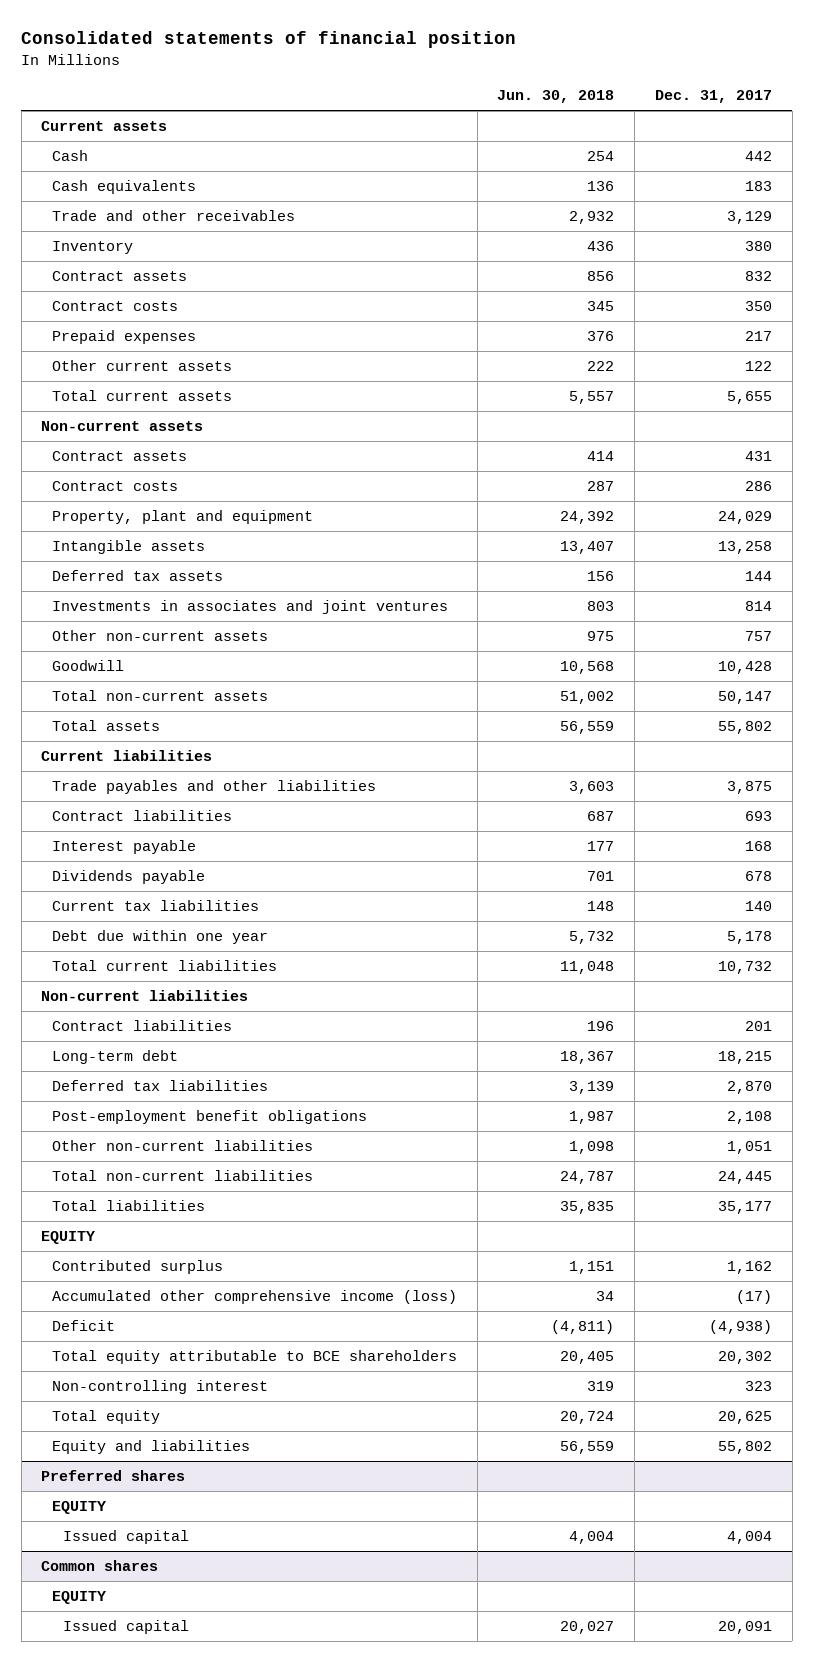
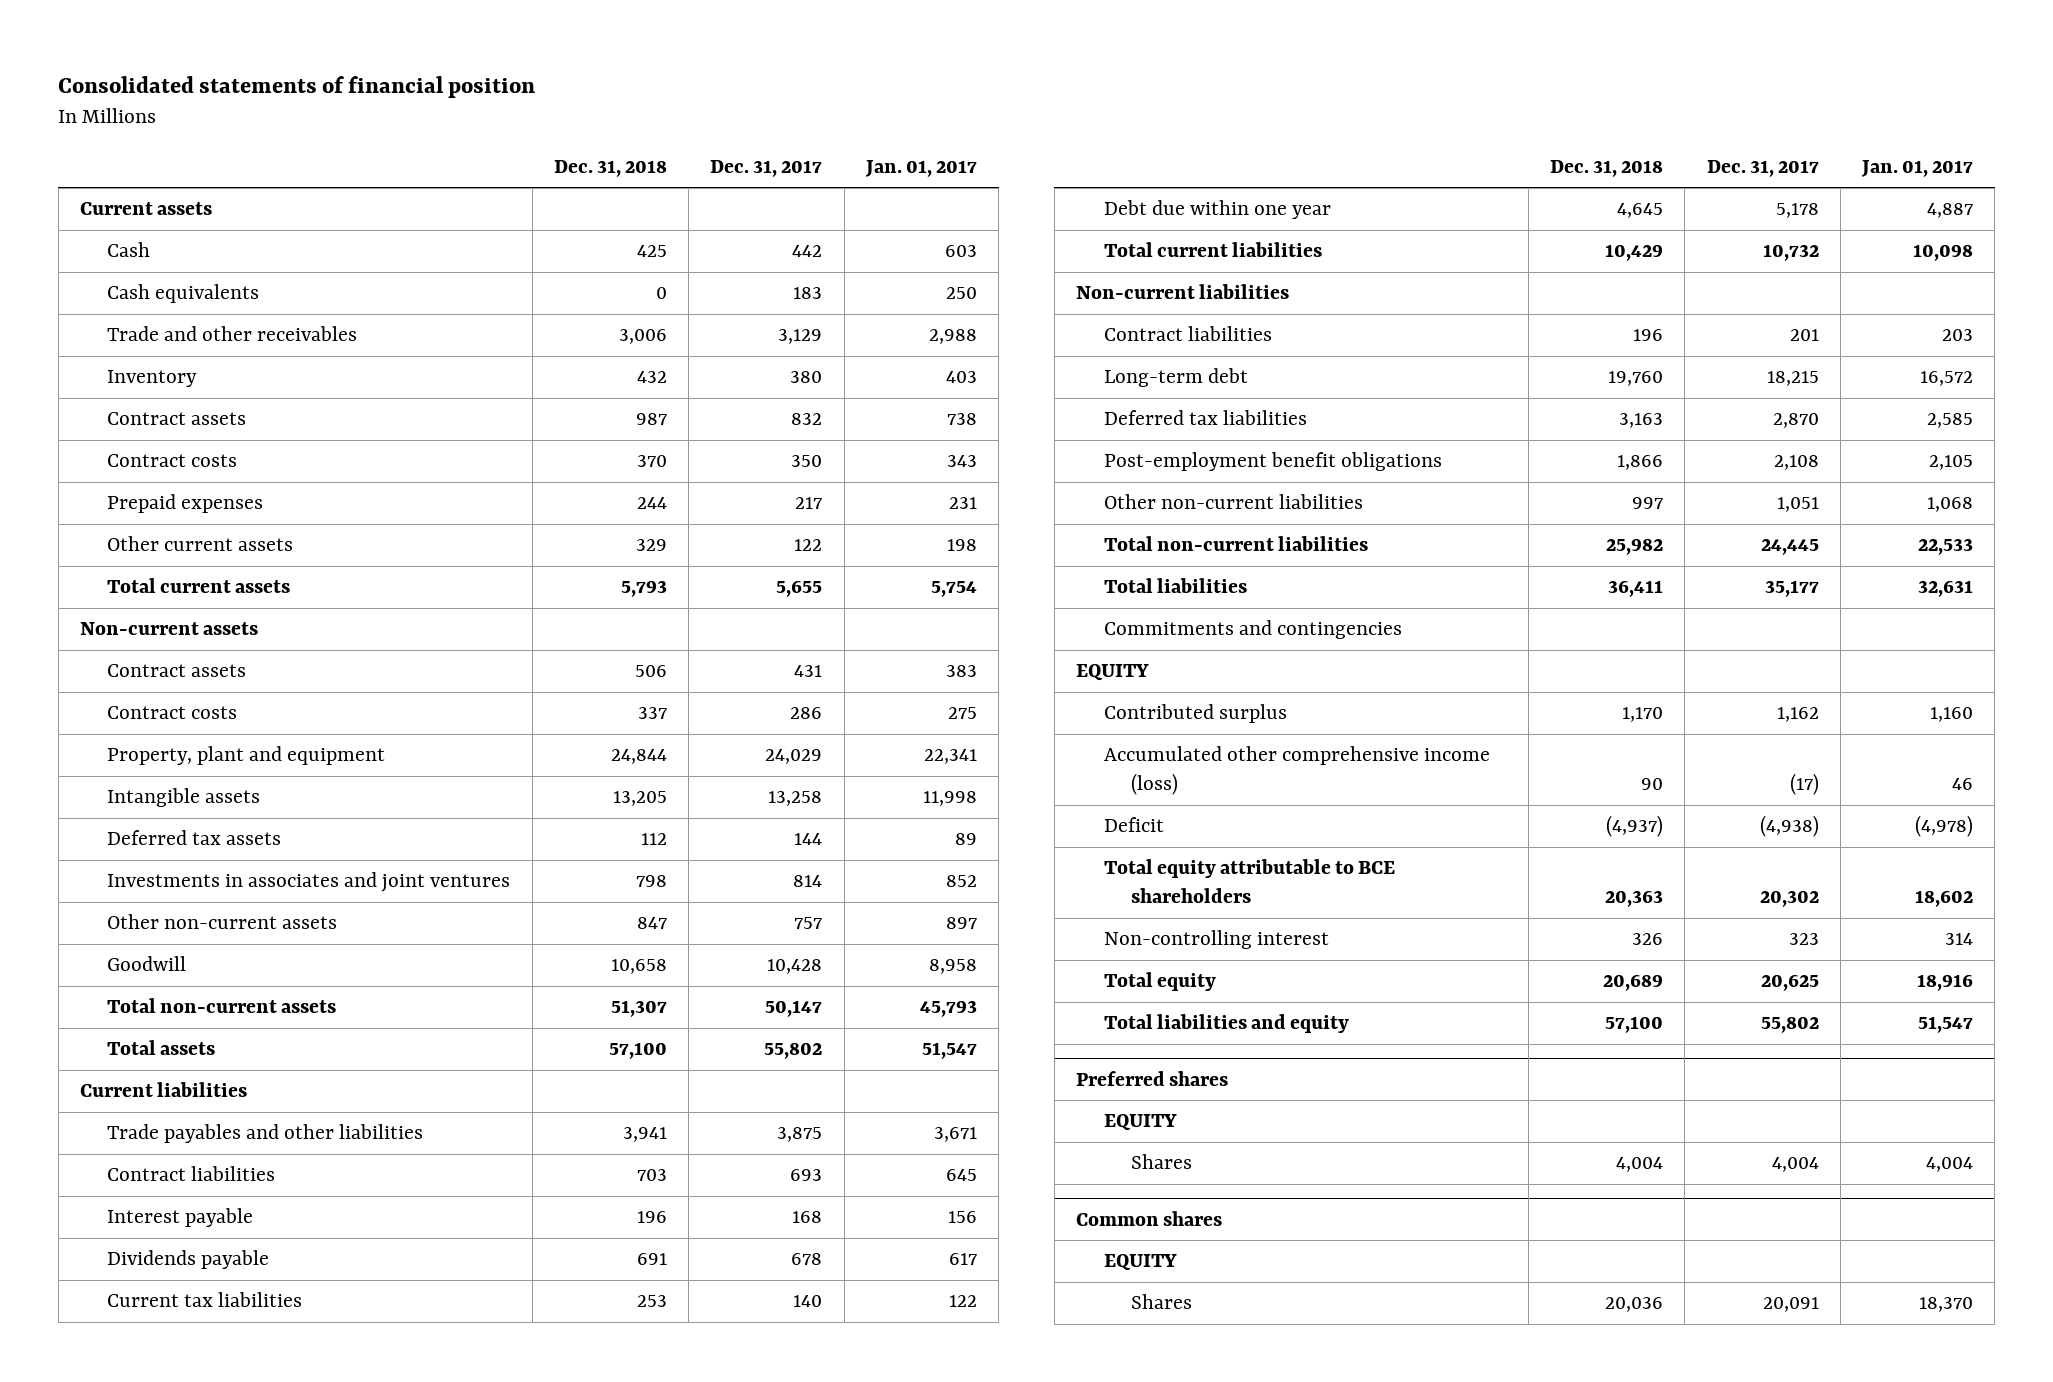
[497,90,615,104] Jun. 30, 2018 -> none
none -> [553,159,667,177] Dec. 31, 2018
none -> [864,159,977,177] Jan. 01, 2017
none -> [1103,620,1402,640] Commitments and contingencies
[52,1440,251,1455] Equity and liabilities -> [1103,1014,1349,1034] Total liabilities and equity
[62,1530,189,1545] Issued capital -> [1130,1154,1192,1170] Shares
[62,1620,189,1635] Issued capital -> [1130,1294,1192,1310] Shares

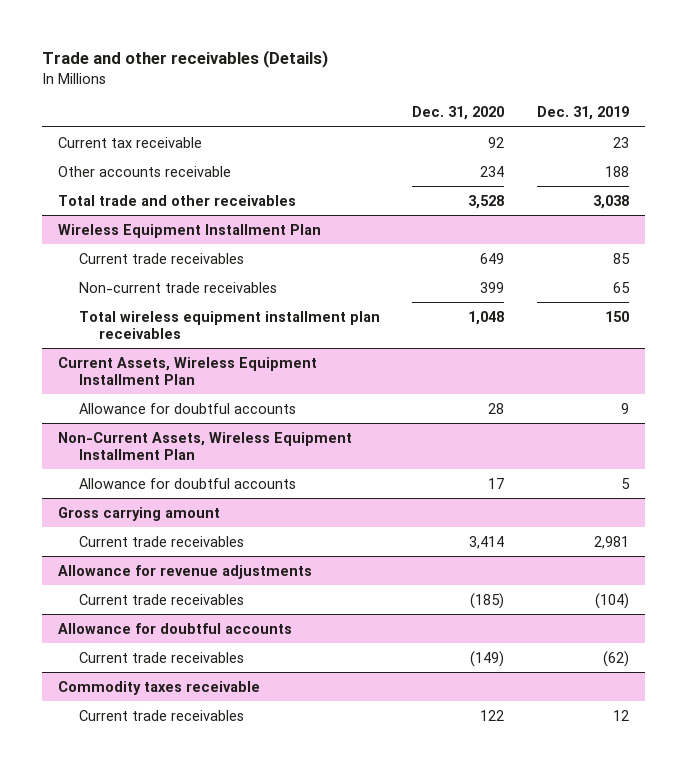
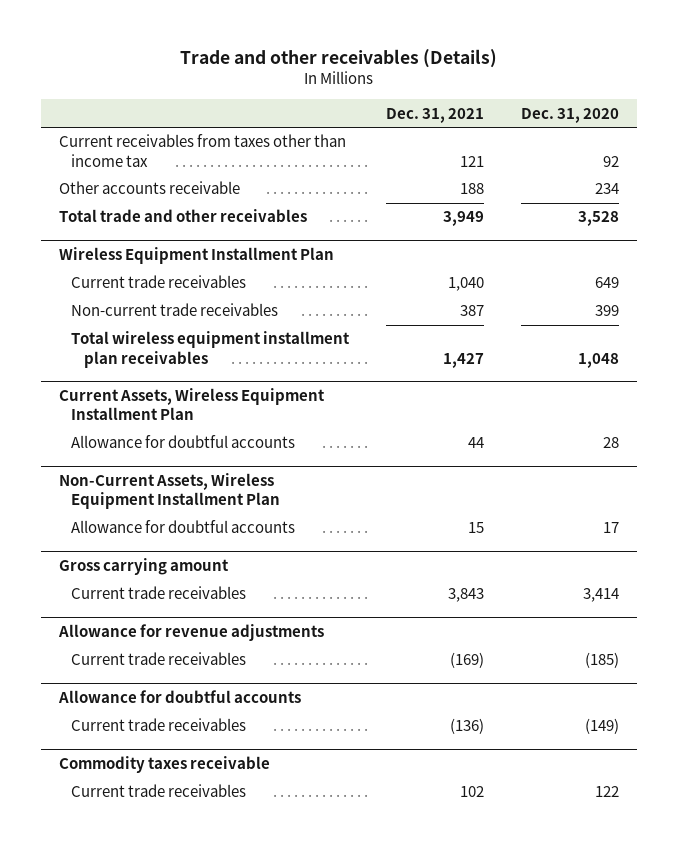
[536,106,629,121] Dec. 31, 2019 -> none
none -> [386,107,485,123] Dec. 31, 2021
[58,136,203,148] Current tax receivable -> [59,134,347,167] Current receivables from taxes other than income tax

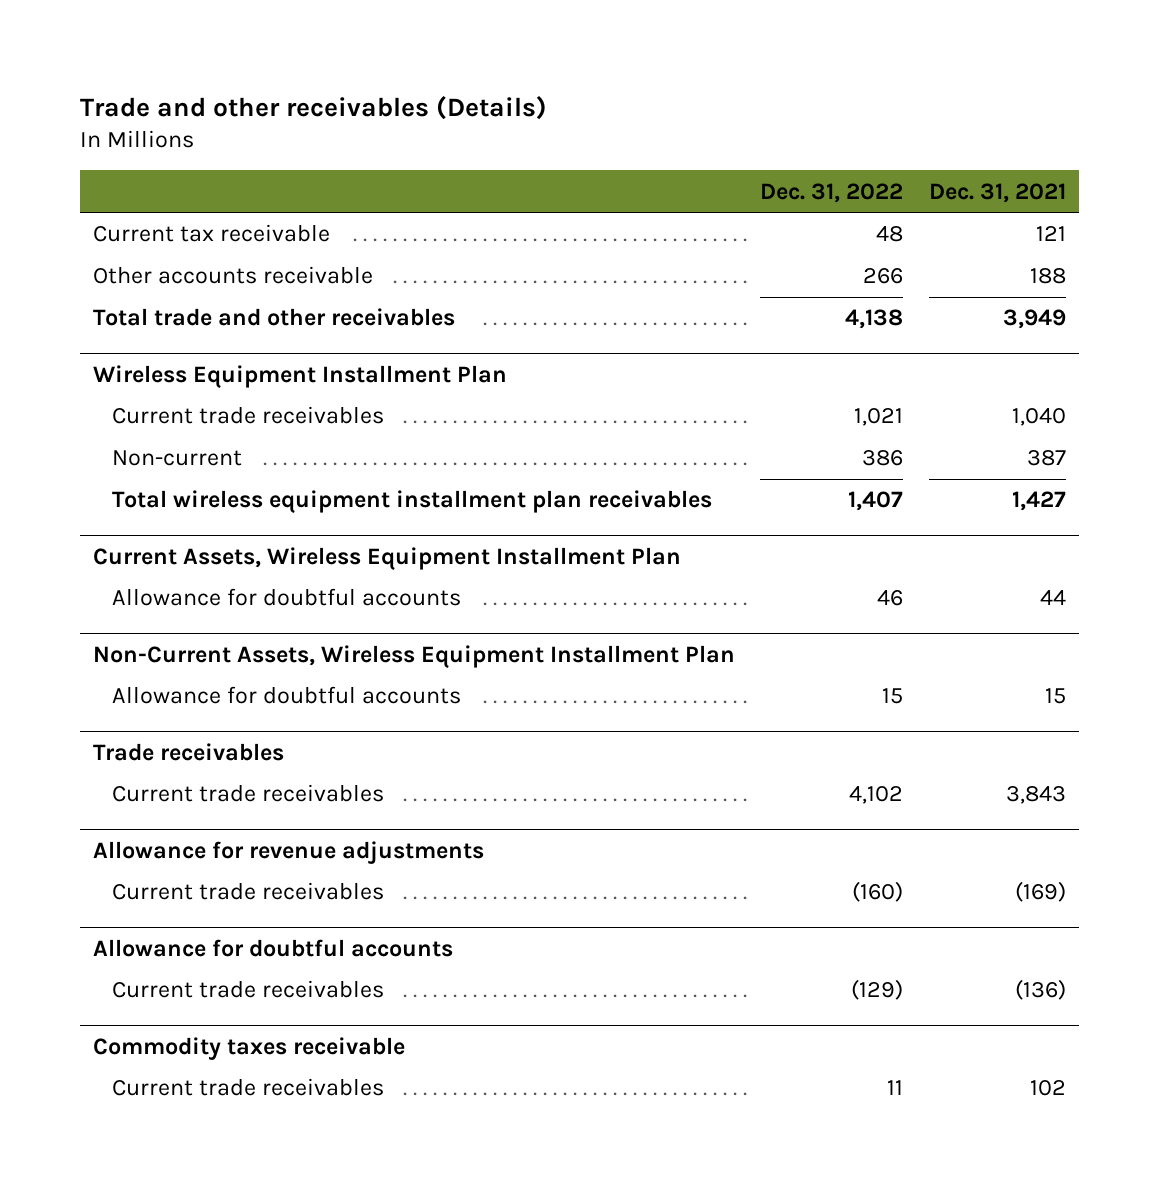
[520,107,619,123] Dec. 31, 2020 -> none
none -> [760,182,904,203] Dec. 31, 2022
[59,134,347,167] Current receivables from taxes other than income tax -> [92,224,330,243] Current tax receivable
[71,303,279,317] Non-current trade receivables -> [112,450,243,467] Non-current
[59,558,230,576] Gross carrying amount -> [92,742,284,761] Trade receivables

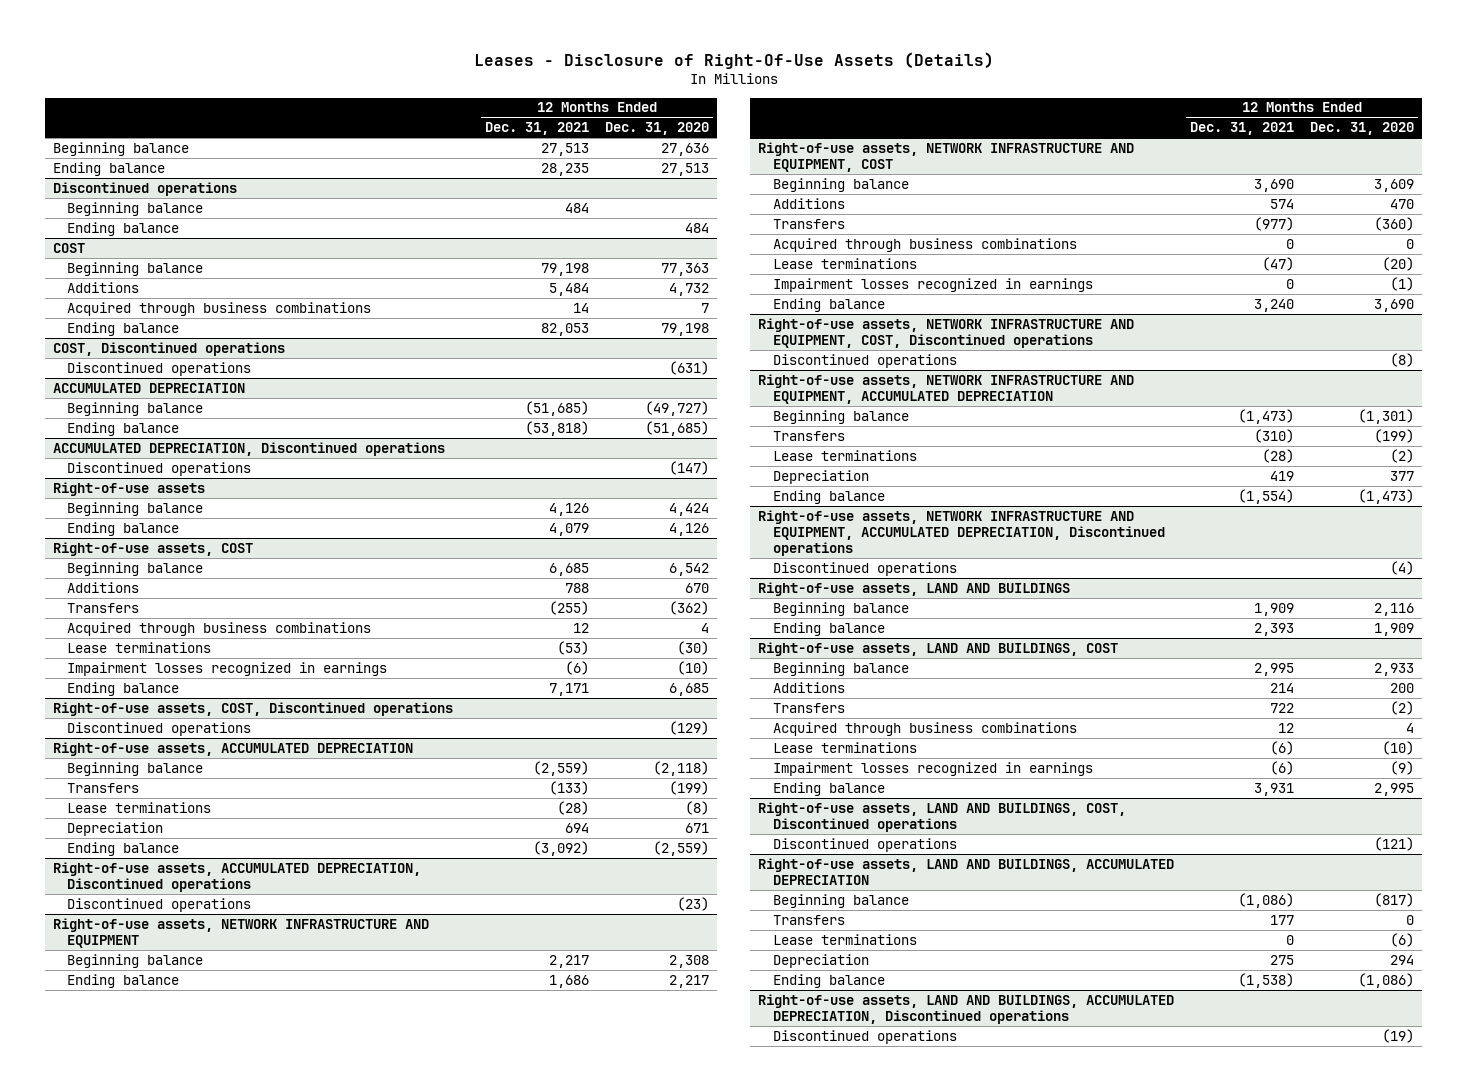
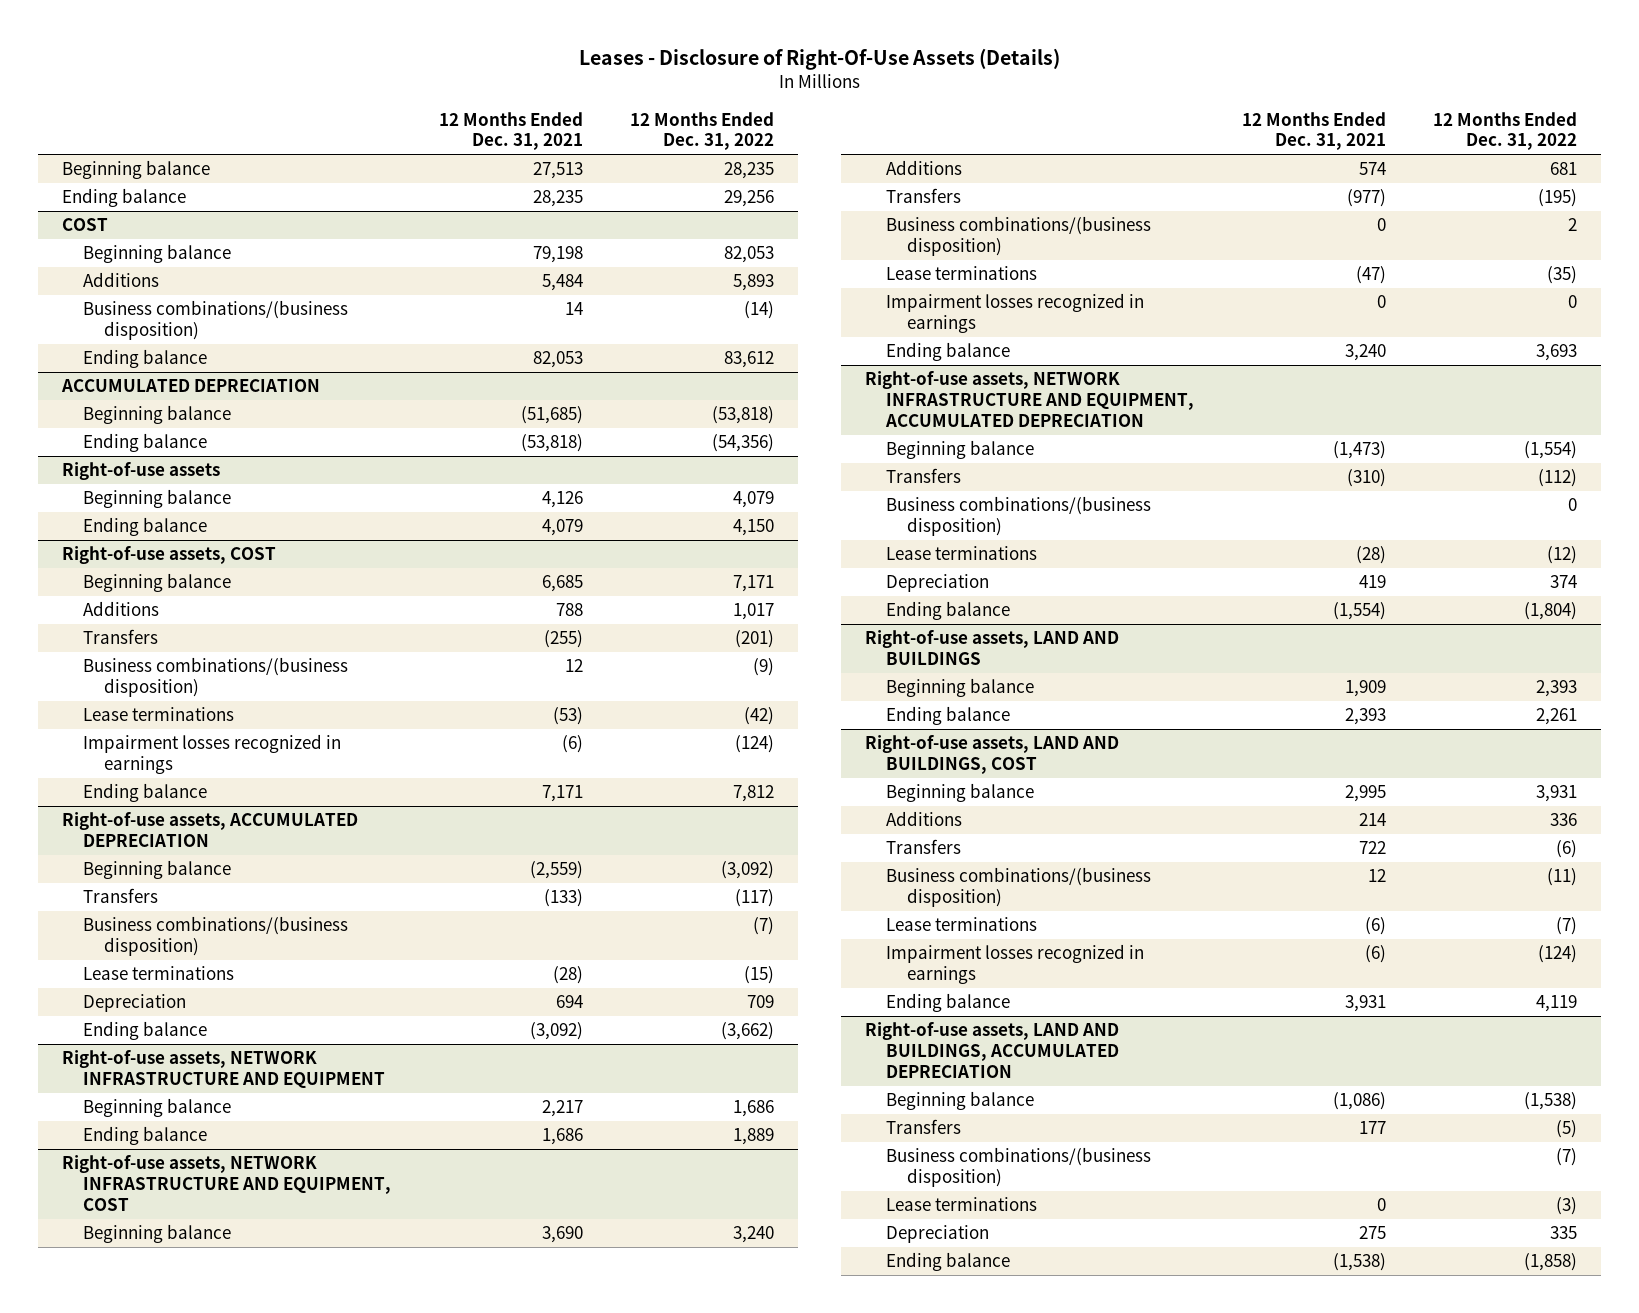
[604,122,709,136] Dec. 31, 2020 -> none
none -> [630,111,775,151] 12 Months Ended Dec. 31, 2022
[52,181,237,196] Discontinued operations -> none
[67,201,204,216] Beginning balance -> none
[67,221,180,236] Ending balance -> none
[67,301,372,316] Acquired through business combinations -> none
none -> [83,300,349,341] Business combinations/(business disposition)
[52,341,285,356] COST, Discontinued operations -> none
[67,361,252,376] Discontinued operations -> none
[52,441,445,456] ACCUMULATED DEPRECIATION, Discontinued operations -> none
[67,461,252,476] Discontinued operations -> none
[67,621,372,636] Acquired through business combinations -> none
none -> [83,657,349,698] Business combinations/(business disposition)
[52,701,453,716] Right-of-use assets, COST, Discontinued operations -> none
[67,721,252,736] Discontinued operations -> none
none -> [83,916,349,957] Business combinations/(business disposition)
[52,861,421,893] Right-of-use assets, ACCUMULATED DEPRECIATION, Discontinued operations -> none
[67,897,252,912] Discontinued operations -> none
[772,237,1077,252] Acquired through business combinations -> none
none -> [885,216,1151,257] Business combinations/(business disposition)
[758,317,1135,349] Right-of-use assets, NETWORK INFRASTRUCTURE AND EQUIPMENT, COST, Discontinued operations -> none
[772,353,957,368] Discontinued operations -> none
none -> [885,496,1151,537] Business combinations/(business disposition)
[758,509,1165,557] Right-of-use assets, NETWORK INFRASTRUCTURE AND EQUIPMENT, ACCUMULATED DEPRECIATION, Discontinued operations -> none
[772,561,957,576] Discontinued operations -> none
[772,721,1077,736] Acquired through business combinations -> none
none -> [885,867,1151,908] Business combinations/(business disposition)
[758,801,1127,833] Right-of-use assets, LAND AND BUILDINGS, COST, Discontinued operations -> none
[772,837,957,852] Discontinued operations -> none
none -> [885,1147,1151,1188] Business combinations/(business disposition)
[758,993,1175,1025] Right-of-use assets, LAND AND BUILDINGS, ACCUMULATED DEPRECIATION, Discontinued operations -> none
[772,1029,957,1044] Discontinued operations -> none

